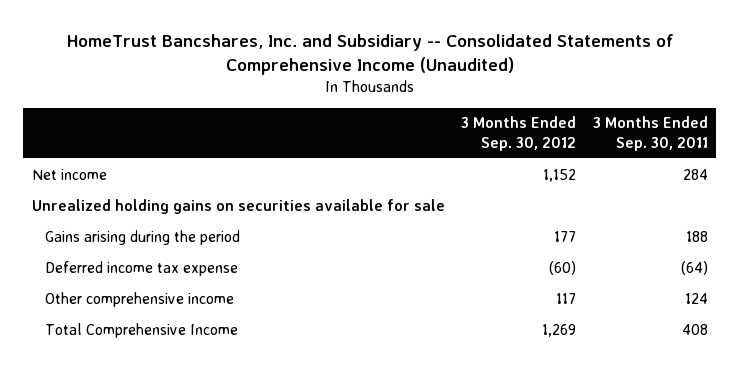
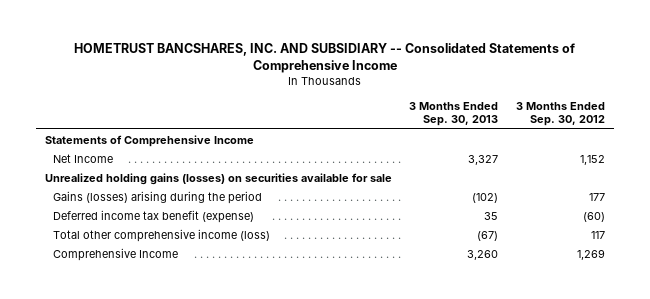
[66,34,674,76] HomeTrust Bancshares, Inc. and Subsidiary -- Consolidated Statements of Comprehensive Income (Unaudited) -> [73,43,575,74] HOMETRUST BANCSHARES, INC. AND SUBSIDIARY -- Consolidated Statements of Comprehensive Income
[592,116,708,151] 3 Months Ended Sep. 30, 2011 -> none
none -> [409,101,499,127] 3 Months Ended Sep. 30, 2013
none -> [44,134,254,147] Statements of Comprehensive Income
[31,168,107,180] Net income -> [52,153,113,163] Net Income
[31,198,445,214] Unrealized holding gains on securities available for sale -> [44,172,392,185] Unrealized holding gains (losses) on securities available for sale
[44,229,240,245] Gains arising during the period -> [52,190,262,204] Gains (losses) arising during the period
[44,260,238,276] Deferred income tax expense -> [52,209,254,223] Deferred income tax benefit (expense)
[44,291,234,307] Other comprehensive income -> [52,228,270,242] Total other comprehensive income (loss)
[44,322,238,338] Total Comprehensive Income -> [52,247,178,261] Comprehensive Income

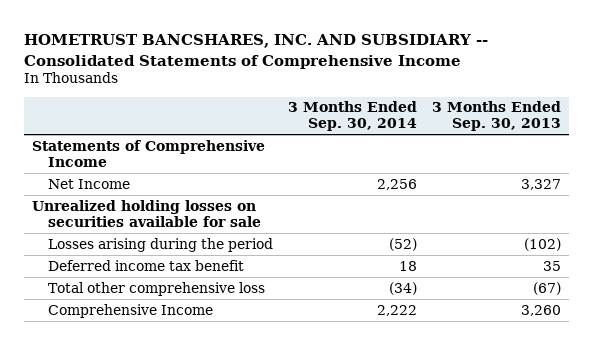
[516,101,606,127] 3 Months Ended Sep. 30, 2012 -> none
none -> [288,101,418,132] 3 Months Ended Sep. 30, 2014
[44,172,392,185] Unrealized holding gains (losses) on securities available for sale -> [31,199,261,227] Unrealized holding losses on securities available for sale
[52,190,262,204] Gains (losses) arising during the period -> [47,237,273,252] Losses arising during the period
[52,209,254,223] Deferred income tax benefit (expense) -> [47,259,244,271] Deferred income tax benefit
[52,228,270,242] Total other comprehensive income (loss) -> [47,281,265,296] Total other comprehensive loss

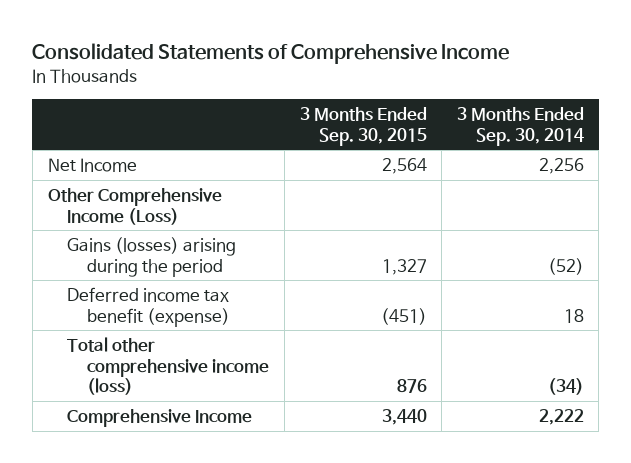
[24,33,489,69] HOMETRUST BANCSHARES, INC. AND SUBSIDIARY -- Consolidated Statements of Comprehensive Income -> [32,42,510,64] Consolidated Statements of Comprehensive Income
[432,101,562,132] 3 Months Ended Sep. 30, 2013 -> none
none -> [299,107,427,146] 3 Months Ended Sep. 30, 2015
[31,139,265,167] Statements of Comprehensive Income -> none
[31,199,261,227] Unrealized holding losses on securities available for sale -> none
none -> [47,188,222,225] Other Comprehensive Income (Loss)
[47,237,273,252] Losses arising during the period -> [67,237,237,277] Gains (losses) arising during the period
[47,259,244,271] Deferred income tax benefit -> [67,287,231,327] Deferred income tax benefit (expense)
[47,281,265,296] Total other comprehensive loss -> [67,337,270,395] Total other comprehensive income (loss)

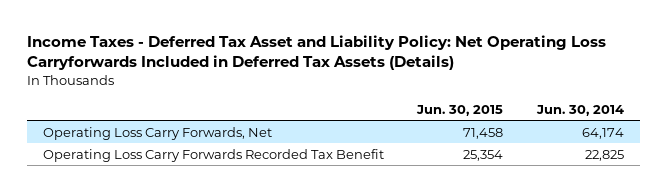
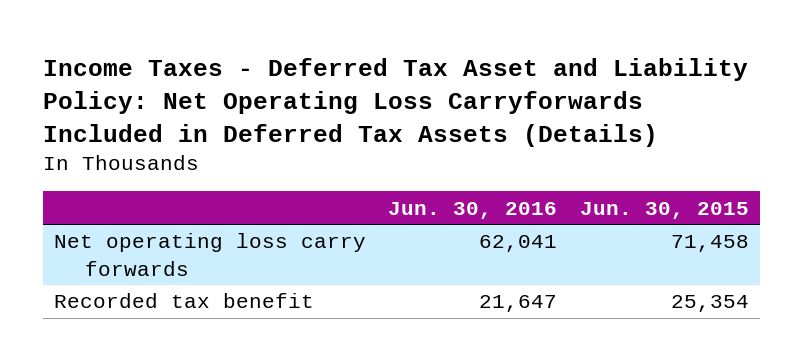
[535,104,624,116] Jun. 30, 2014 -> none
none -> [388,201,558,219] Jun. 30, 2016
[43,126,273,140] Operating Loss Carry Forwards, Net -> [53,233,366,276] Net operating loss carry forwards
[43,148,385,162] Operating Loss Carry Forwards Recorded Tax Benefit -> [53,293,314,309] Recorded tax benefit

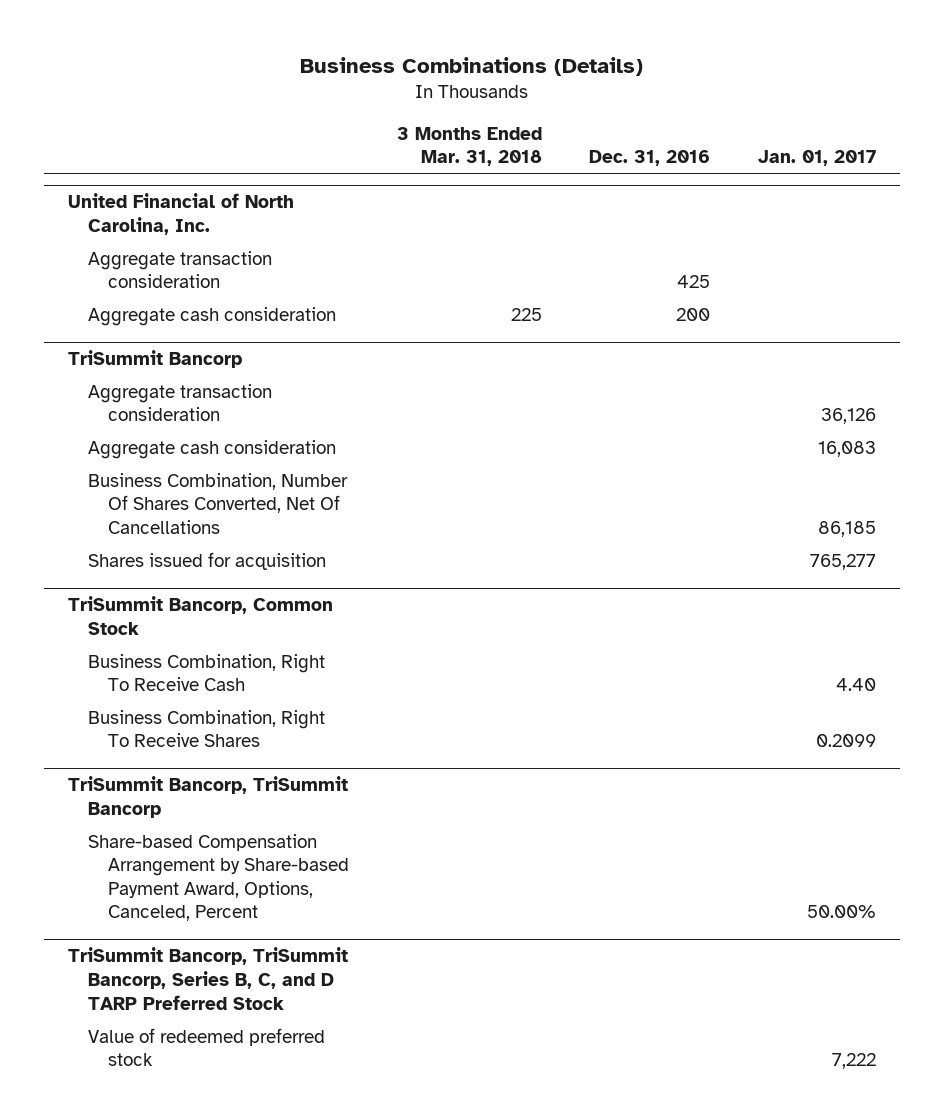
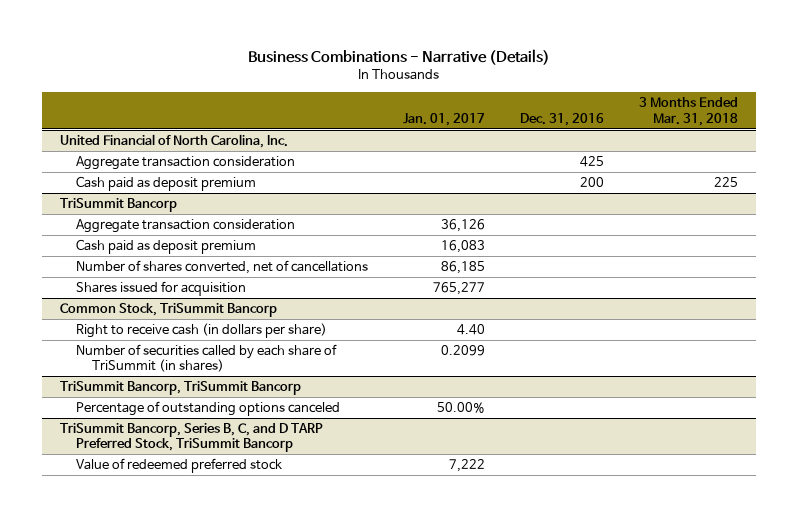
[300,57,644,77] Business Combinations (Details) -> [248,49,551,66] Business Combinations - Narrative (Details)
[88,306,337,326] Aggregate cash consideration -> [75,176,256,192] Cash paid as deposit premium
[88,439,337,459] Aggregate cash consideration -> [75,239,256,255] Cash paid as deposit premium
[88,472,349,534] Business Combination, Number Of Shares Converted, Net Of Cancellations -> [75,260,368,275] Number of shares converted, net of cancellations
[68,596,334,636] TriSummit Bancorp, Common Stock -> [59,303,277,318] Common Stock, TriSummit Bancorp
[88,653,326,692] Business Combination, Right To Receive Cash -> [75,323,327,339] Right to receive cash (in dollars per share)
[88,709,326,748] Business Combination, Right To Receive Shares -> [75,344,337,373] Number of securities called by each share of TriSummit (in shares)
[88,833,350,922] Share-based Compensation Arrangement by Share-based Payment Award, Options, Canceled, Percent -> [75,401,340,417] Percentage of outstanding options canceled
[68,947,349,1010] TriSummit Bancorp, TriSummit Bancorp, Series B, C, and D TARP Preferred Stock -> [59,423,323,453] TriSummit Bancorp, Series B, C, and D TARP Preferred Stock, TriSummit Bancorp

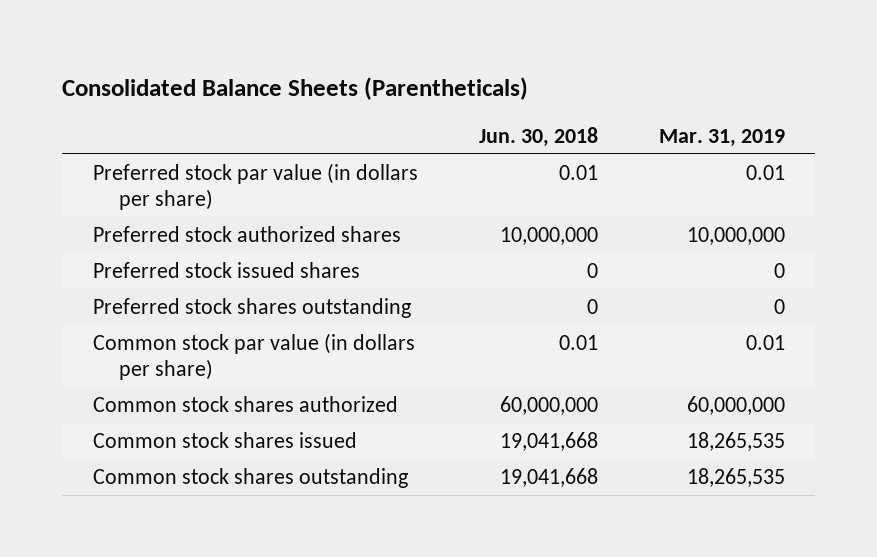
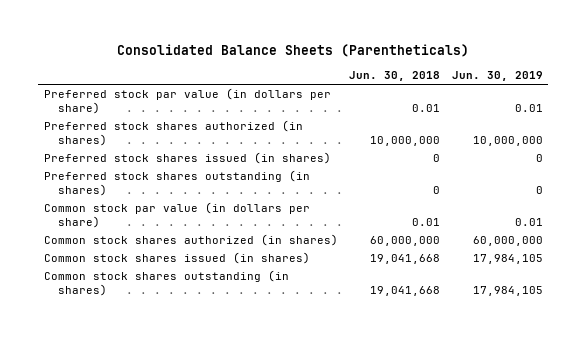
[658,128,785,147] Mar. 31, 2019 -> none
none -> [451,71,543,82] Jun. 30, 2019
[92,225,401,242] Preferred stock authorized shares -> [43,120,303,146] Preferred stock shares authorized (in shares)
[92,261,360,278] Preferred stock issued shares -> [43,152,331,165] Preferred stock shares issued (in shares)
[92,297,411,318] Preferred stock shares outstanding -> [43,170,310,196] Preferred stock shares outstanding (in shares)
[92,395,398,412] Common stock shares authorized -> [43,234,338,247] Common stock shares authorized (in shares)
[92,431,357,448] Common stock shares issued -> [43,252,310,265] Common stock shares issued (in shares)
[92,467,408,488] Common stock shares outstanding -> [43,270,289,296] Common stock shares outstanding (in shares)

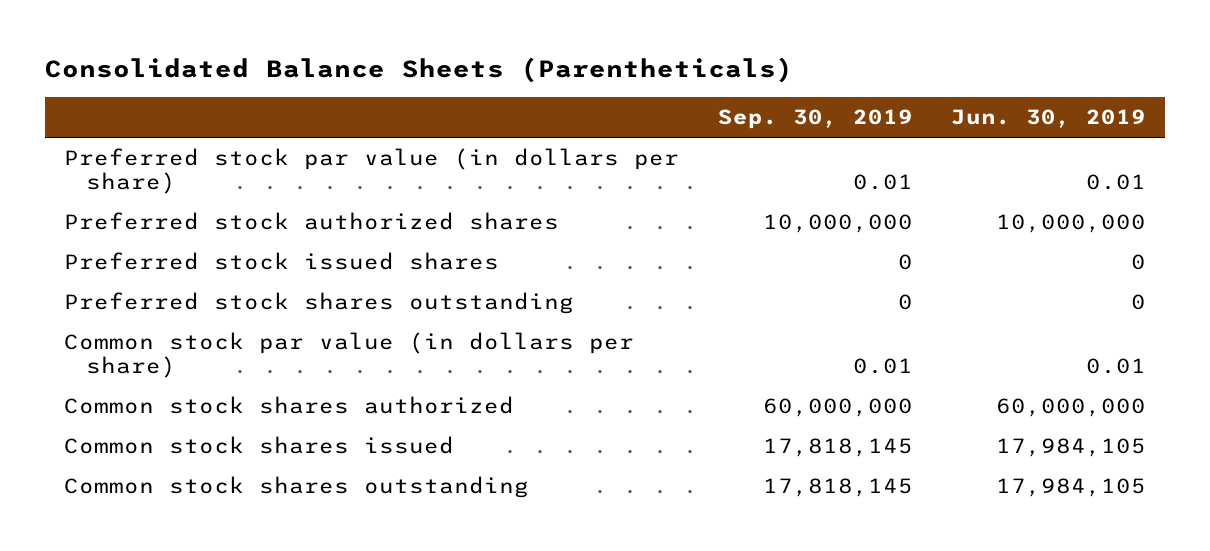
[349,71,441,82] Jun. 30, 2018 -> none
none -> [717,109,913,130] Sep. 30, 2019
[43,120,303,146] Preferred stock shares authorized (in shares) -> [64,212,560,231] Preferred stock authorized shares
[43,152,331,165] Preferred stock shares issued (in shares) -> [64,252,500,271] Preferred stock issued shares
[43,170,310,196] Preferred stock shares outstanding (in shares) -> [64,292,575,315] Preferred stock shares outstanding
[43,234,338,247] Common stock shares authorized (in shares) -> [64,396,515,415] Common stock shares authorized
[43,252,310,265] Common stock shares issued (in shares) -> [64,436,455,455] Common stock shares issued
[43,270,289,296] Common stock shares outstanding (in shares) -> [64,476,530,499] Common stock shares outstanding

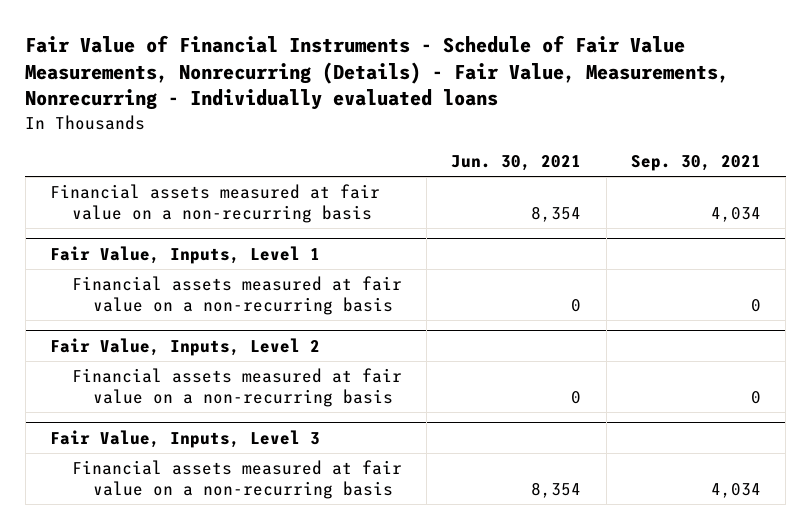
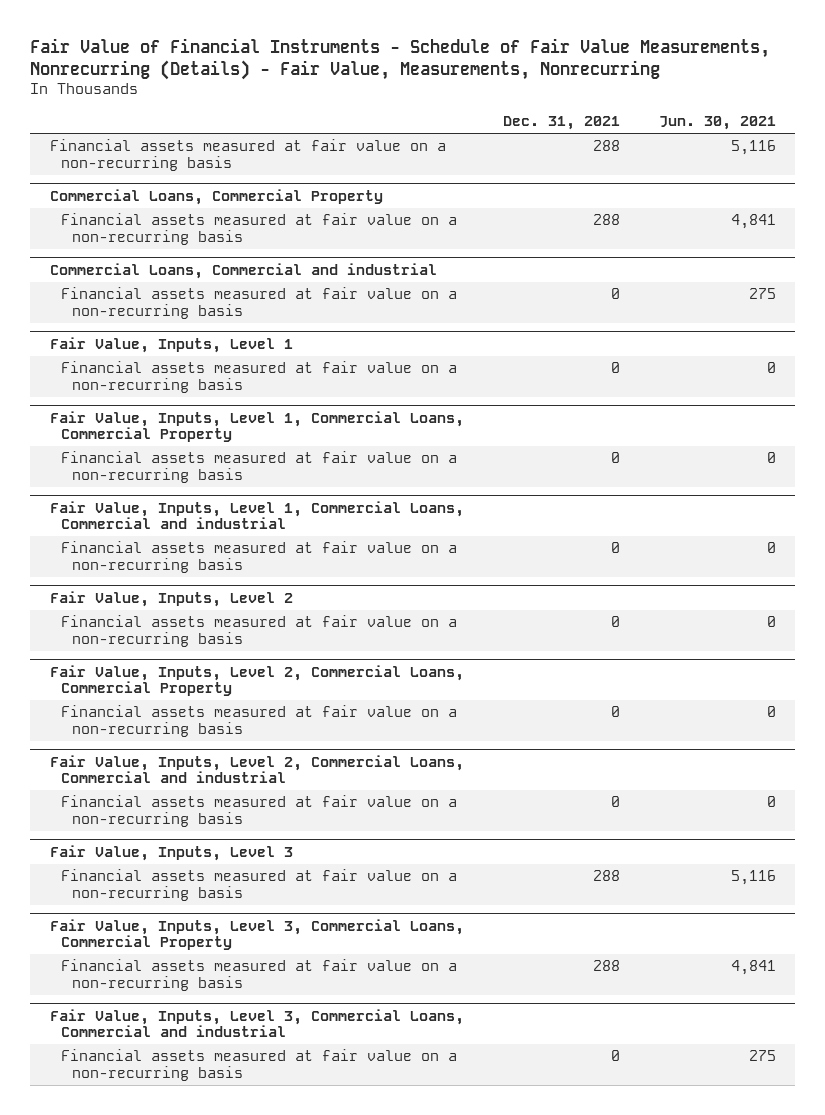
[25,34,730,111] Fair Value of Financial Instruments - Schedule of Fair Value Measurements, Nonrecurring (Details) - Fair Value, Measurements, Nonrecurring - Individually evaluated loans -> [30,37,771,80] Fair Value of Financial Instruments - Schedule of Fair Value Measurements, Nonrecurring (Details) - Fair Value, Measurements, Nonrecurring
[631,155,762,172] Sep. 30, 2021 -> none
none -> [502,116,620,131] Dec. 31, 2021
[531,206,582,223] 8,354 -> [730,140,776,156] 5,116
none -> [49,188,383,205] Commercial Loans, Commercial Property
none -> [60,213,457,245] Financial assets measured at fair value on a non-recurring basis
none -> [49,262,437,279] Commercial Loans, Commercial and industrial
none -> [60,287,457,319] Financial assets measured at fair value on a non-recurring basis
none -> [49,410,464,443] Fair Value, Inputs, Level 1, Commercial Loans, Commercial Property
none -> [60,451,457,483] Financial assets measured at fair value on a non-recurring basis
none -> [49,500,464,530] Fair Value, Inputs, Level 1, Commercial Loans, Commercial and industrial
none -> [60,541,457,573] Financial assets measured at fair value on a non-recurring basis
none -> [49,664,464,697] Fair Value, Inputs, Level 2, Commercial Loans, Commercial Property
none -> [60,705,457,737] Financial assets measured at fair value on a non-recurring basis
none -> [49,754,464,784] Fair Value, Inputs, Level 2, Commercial Loans, Commercial and industrial
none -> [60,795,457,827] Financial assets measured at fair value on a non-recurring basis
[531,482,582,499] 8,354 -> [730,870,776,886] 5,116
none -> [49,918,464,951] Fair Value, Inputs, Level 3, Commercial Loans, Commercial Property
none -> [60,959,457,991] Financial assets measured at fair value on a non-recurring basis
none -> [49,1008,464,1038] Fair Value, Inputs, Level 3, Commercial Loans, Commercial and industrial
none -> [60,1049,457,1081] Financial assets measured at fair value on a non-recurring basis

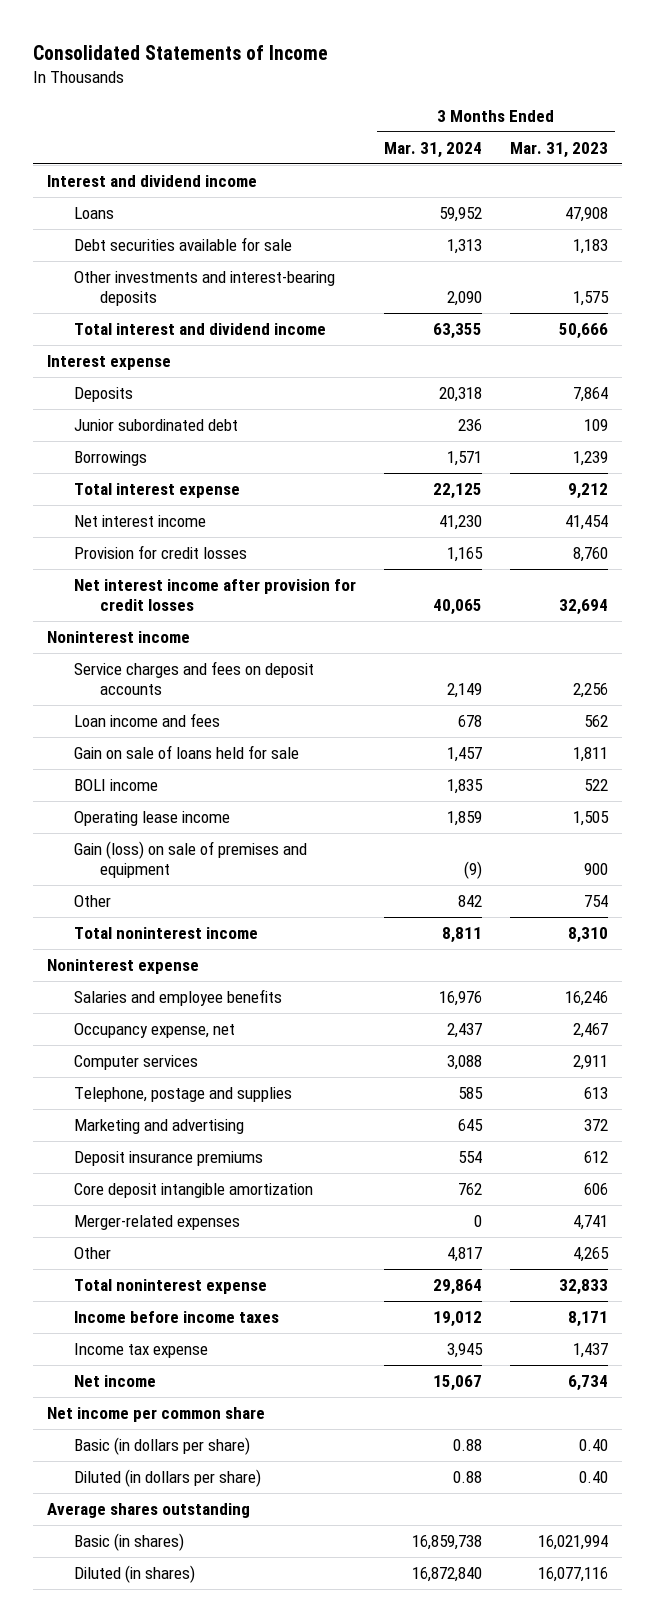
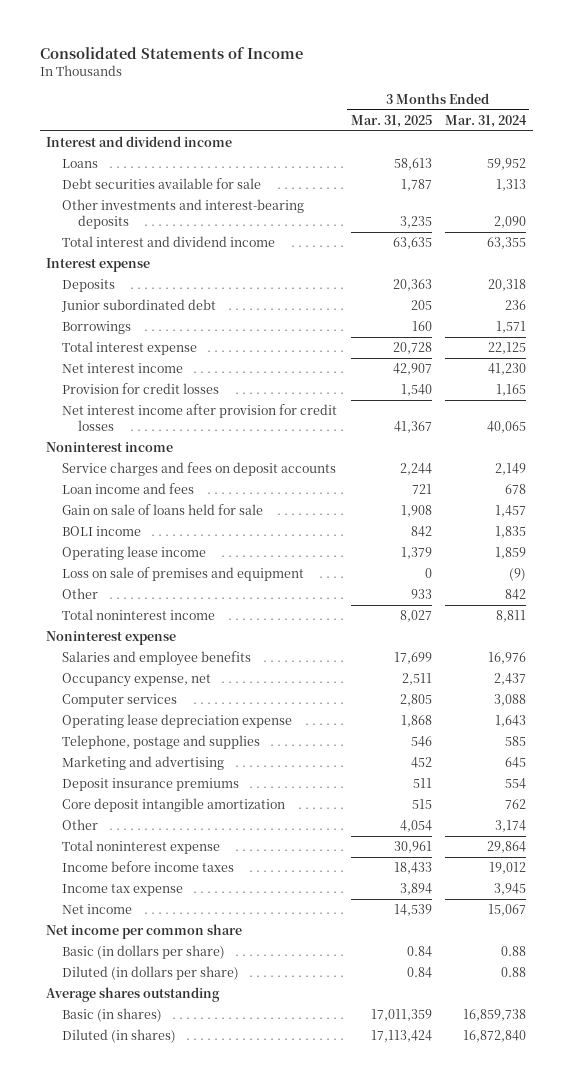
[509,141,608,158] Mar. 31, 2023 -> none
none -> [350,114,432,128] Mar. 31, 2025
[73,841,307,879] Gain (loss) on sale of premises and equipment -> [62,567,305,582] Loss on sale of premises and equipment
none -> [62,714,293,729] Operating lease depreciation expense
[73,1215,240,1231] Merger-related expenses -> none
[446,1247,482,1263] 4,817 -> [494,820,526,833] 3,174

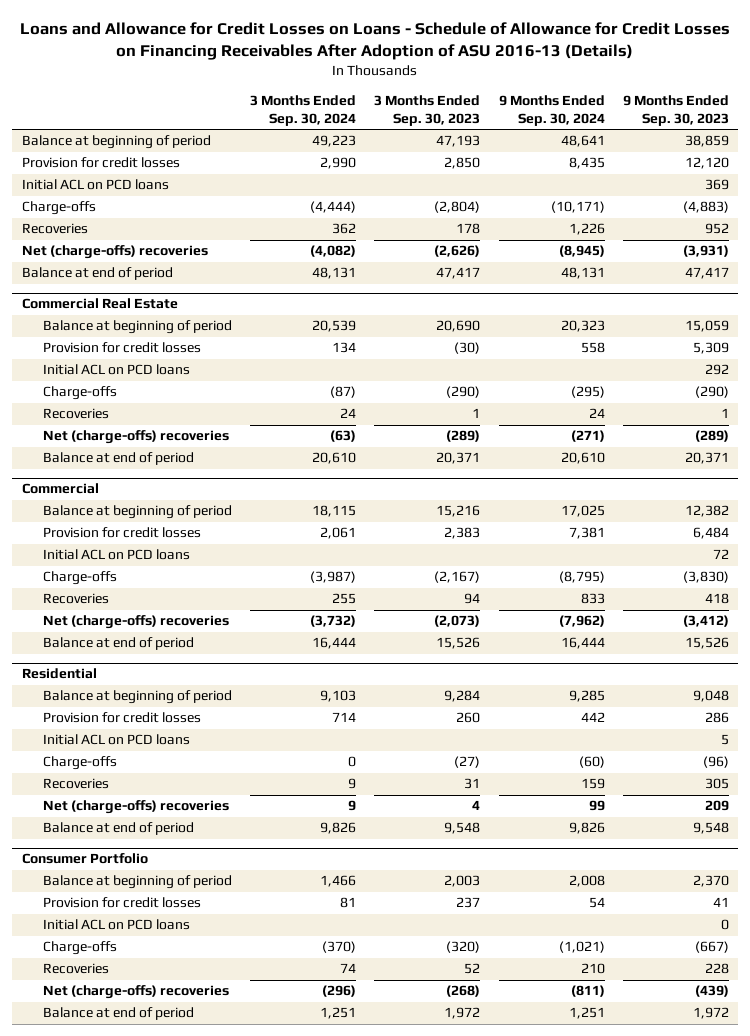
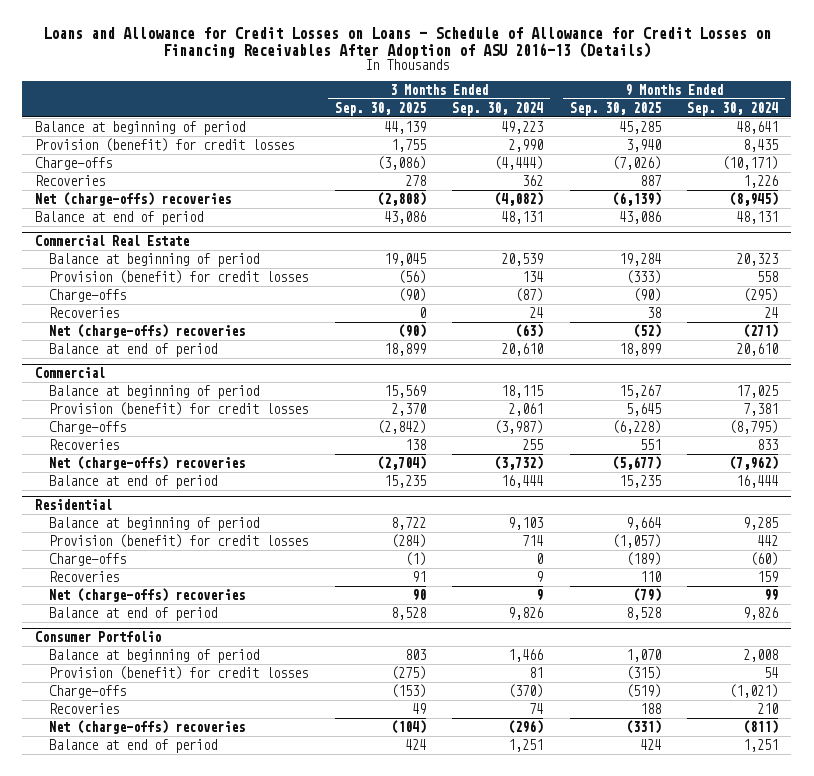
[374,94,481,126] 3 Months Ended Sep. 30, 2023 -> none
[622,94,729,126] 9 Months Ended Sep. 30, 2023 -> none
none -> [334,101,426,116] Sep. 30, 2025
none -> [569,101,661,116] Sep. 30, 2025
[21,179,169,191] Initial ACL on PCD loans -> none
[21,157,180,169] Provision for credit losses -> [35,137,295,152] Provision (benefit) for credit losses
[42,364,190,376] Initial ACL on PCD loans -> none
[42,342,201,354] Provision for credit losses -> [48,269,308,284] Provision (benefit) for credit losses
[42,549,190,561] Initial ACL on PCD loans -> none
[42,527,201,539] Provision for credit losses -> [48,401,308,416] Provision (benefit) for credit losses
[42,734,190,746] Initial ACL on PCD loans -> none
[42,712,201,724] Provision for credit losses -> [48,533,308,548] Provision (benefit) for credit losses
[42,919,190,931] Initial ACL on PCD loans -> none
[42,897,201,909] Provision for credit losses -> [48,665,308,680] Provision (benefit) for credit losses

